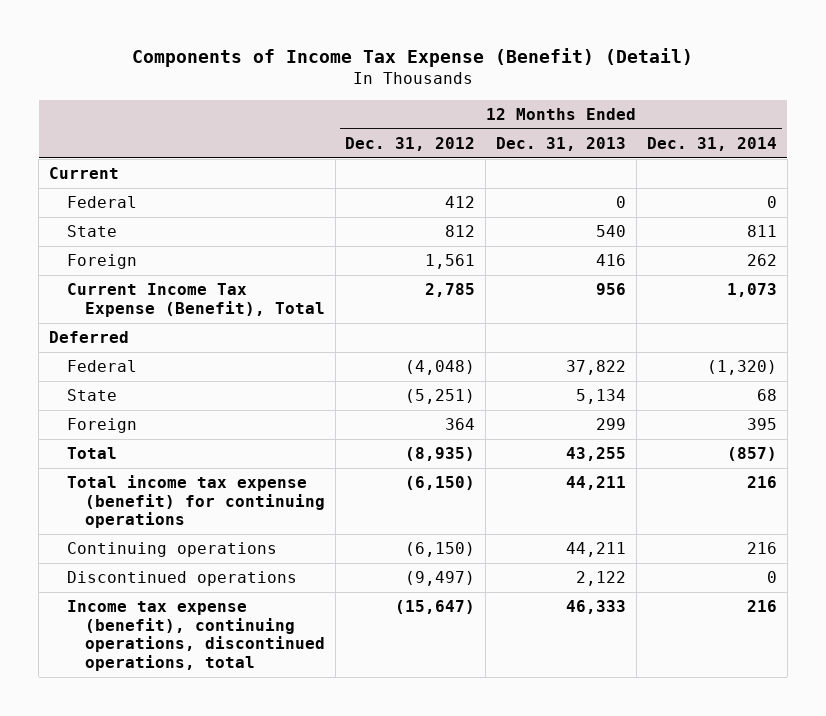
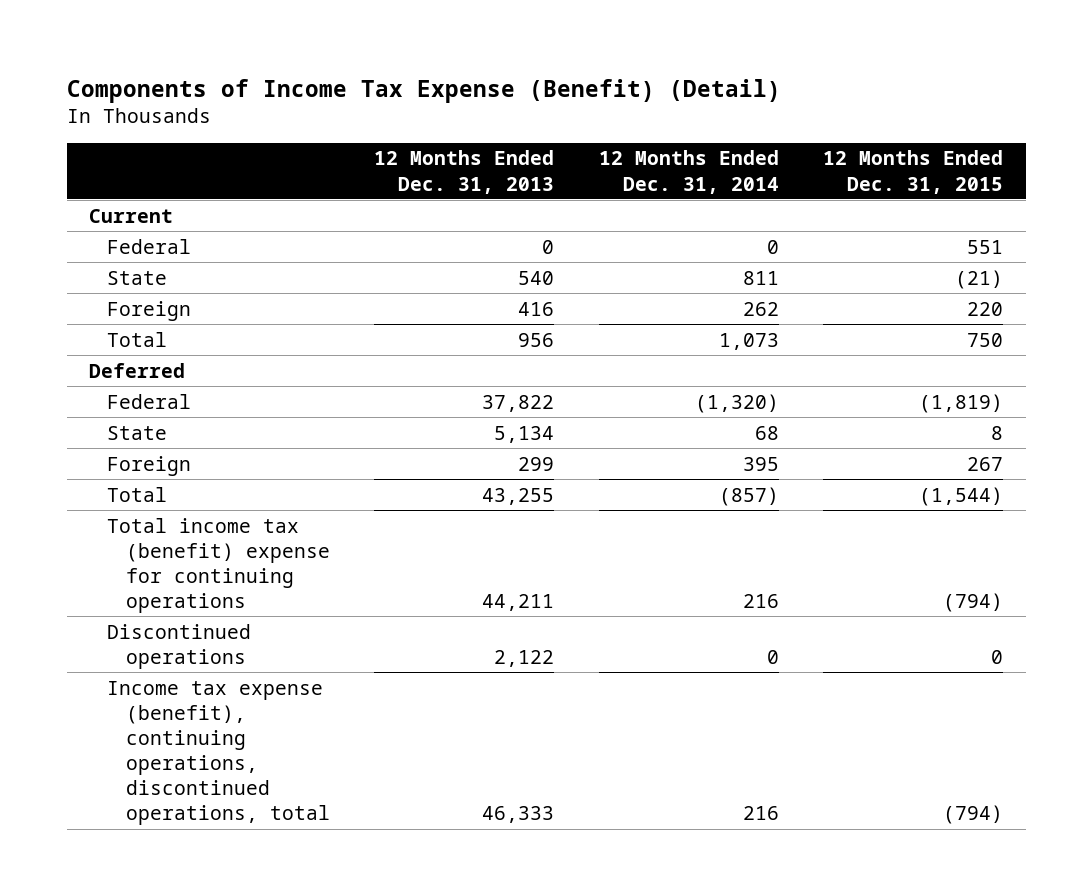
[345,137,476,152] Dec. 31, 2012 -> none
none -> [823,150,1004,194] 12 Months Ended Dec. 31, 2015
[66,283,325,317] Current Income Tax Expense (Benefit), Total -> [107,331,168,347] Total
[66,542,277,558] Continuing operations -> none
[66,475,325,529] Total income tax expense (benefit) for continuing operations -> [107,517,330,613] Total income tax (benefit) expense for continuing operations

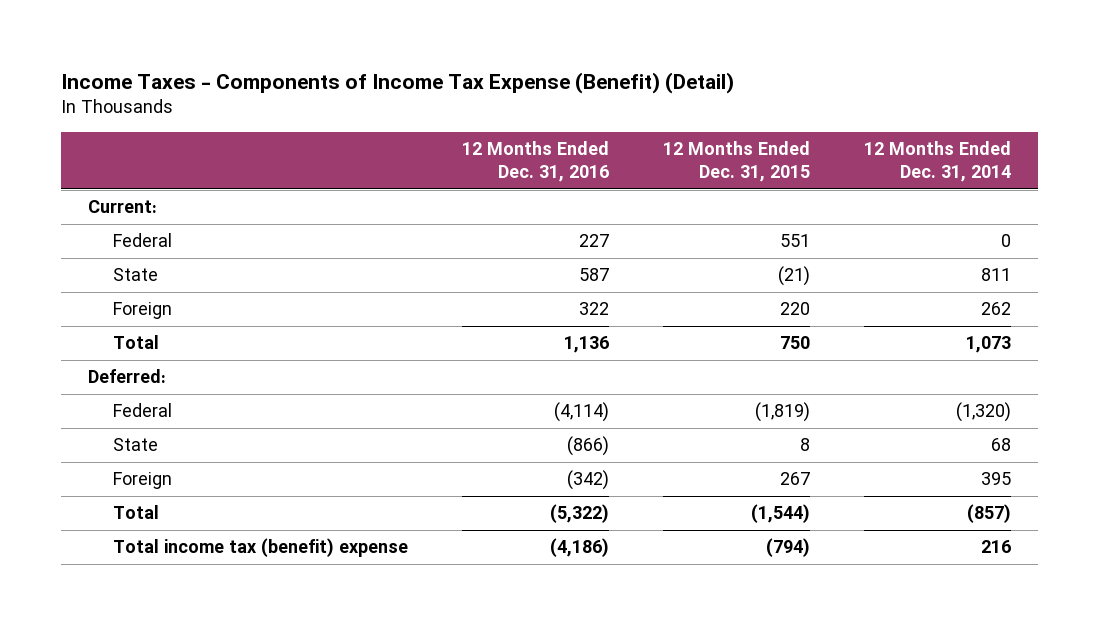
[66,78,781,103] Components of Income Tax Expense (Benefit) (Detail) -> [60,71,734,94] Income Taxes - Components of Income Tax Expense (Benefit) (Detail)
[374,150,555,194] 12 Months Ended Dec. 31, 2013 -> none
none -> [461,140,609,183] 12 Months Ended Dec. 31, 2016
[88,208,173,223] Current -> [87,200,157,214] Current:
[88,362,185,378] Deferred -> [87,369,166,384] Deferred:
[107,623,252,669] Discontinued operations -> none
[107,680,330,826] Income tax expense (benefit), continuing operations, discontinued operations, total -> none
[107,517,330,613] Total income tax (benefit) expense for continuing operations -> [112,538,408,558] Total income tax (benefit) expense

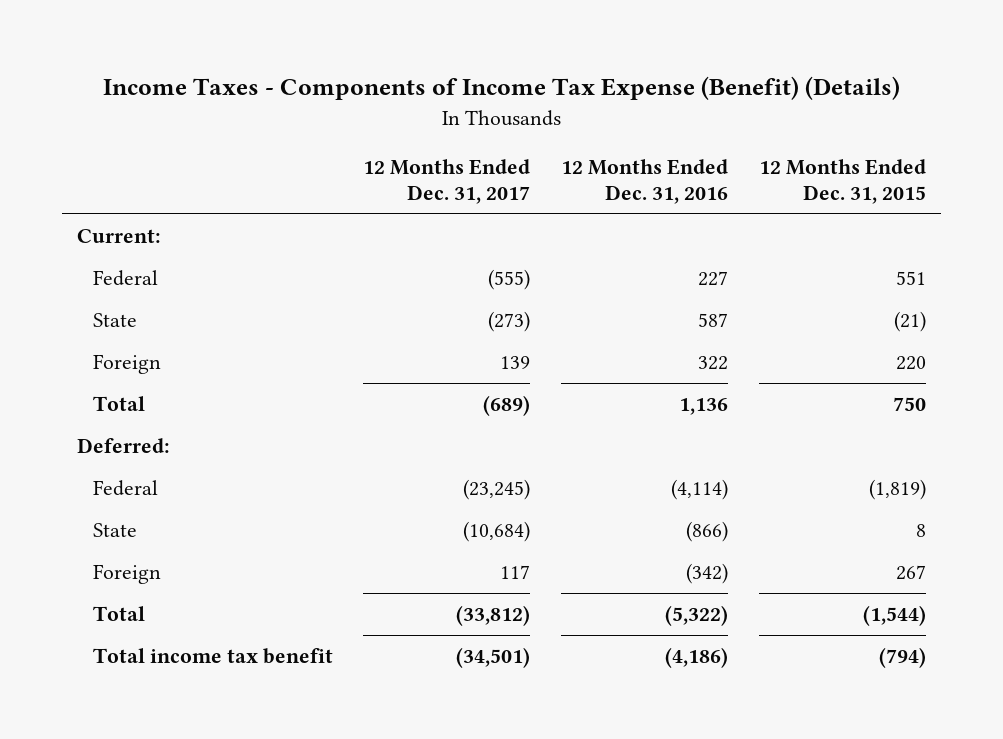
[60,71,734,94] Income Taxes - Components of Income Tax Expense (Benefit) (Detail) -> [102,76,900,101] Income Taxes - Components of Income Tax Expense (Benefit) (Details)
[863,140,1011,183] 12 Months Ended Dec. 31, 2014 -> none
none -> [363,159,531,204] 12 Months Ended Dec. 31, 2017
[112,538,408,558] Total income tax (benefit) expense -> [92,647,333,664] Total income tax benefit

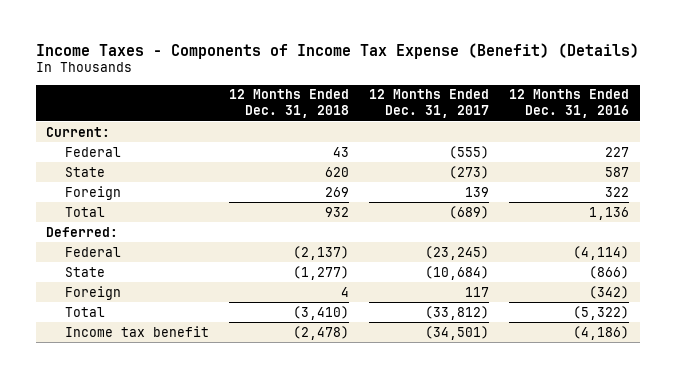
[759,159,927,204] 12 Months Ended Dec. 31, 2015 -> none
none -> [229,89,350,119] 12 Months Ended Dec. 31, 2018
[92,647,333,664] Total income tax benefit -> [65,325,210,337] Income tax benefit

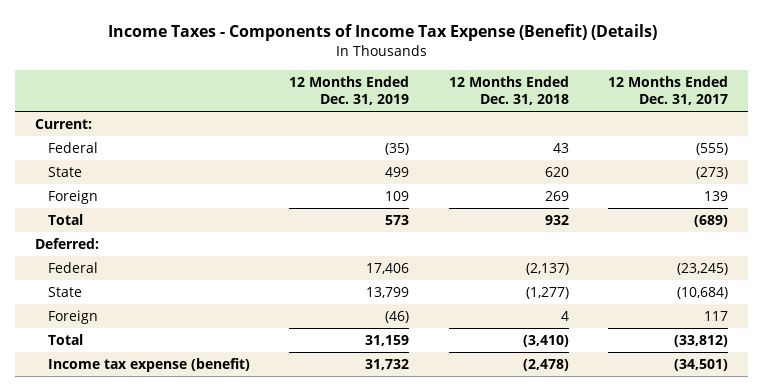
[509,89,630,119] 12 Months Ended Dec. 31, 2016 -> none
none -> [289,76,410,106] 12 Months Ended Dec. 31, 2019
[65,325,210,337] Income tax benefit -> [47,358,250,373] Income tax expense (benefit)

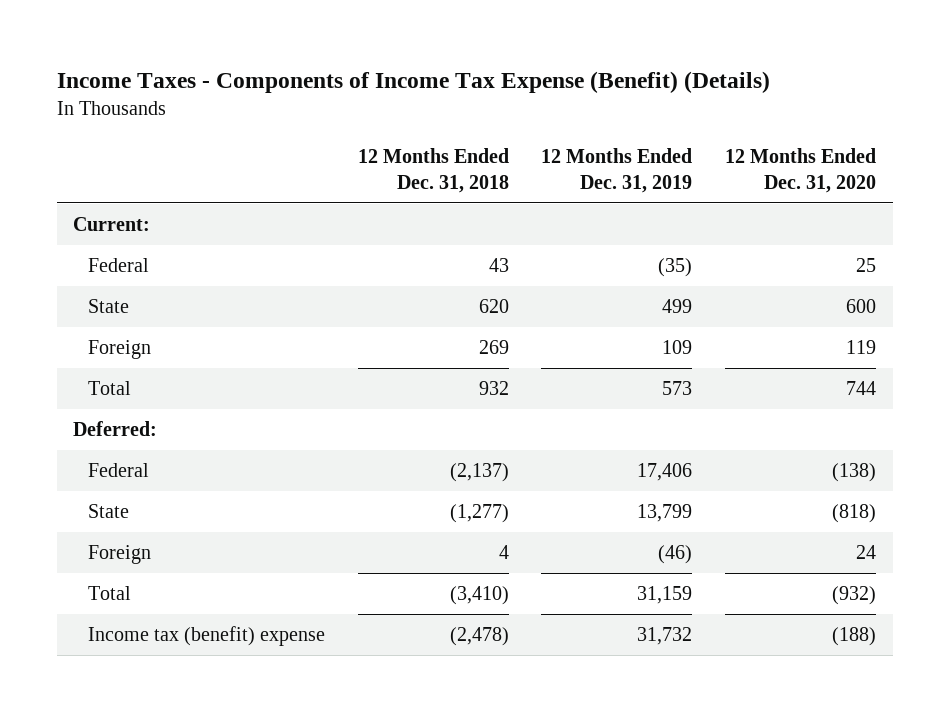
[608,76,729,106] 12 Months Ended Dec. 31, 2017 -> none
none -> [725,147,877,193] 12 Months Ended Dec. 31, 2020
[47,358,250,373] Income tax expense (benefit) -> [87,626,325,647] Income tax (benefit) expense

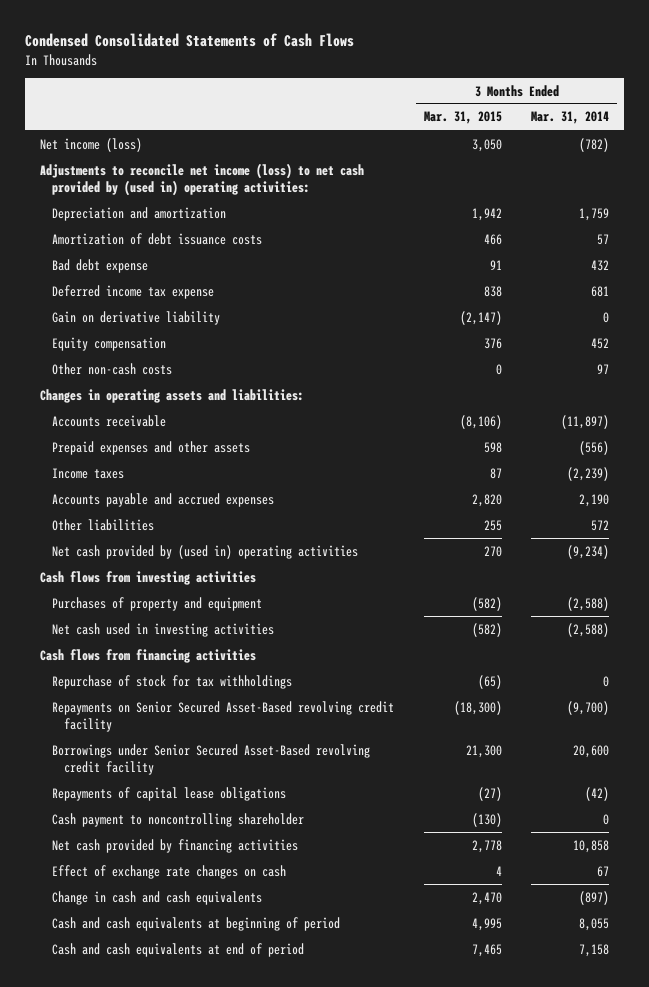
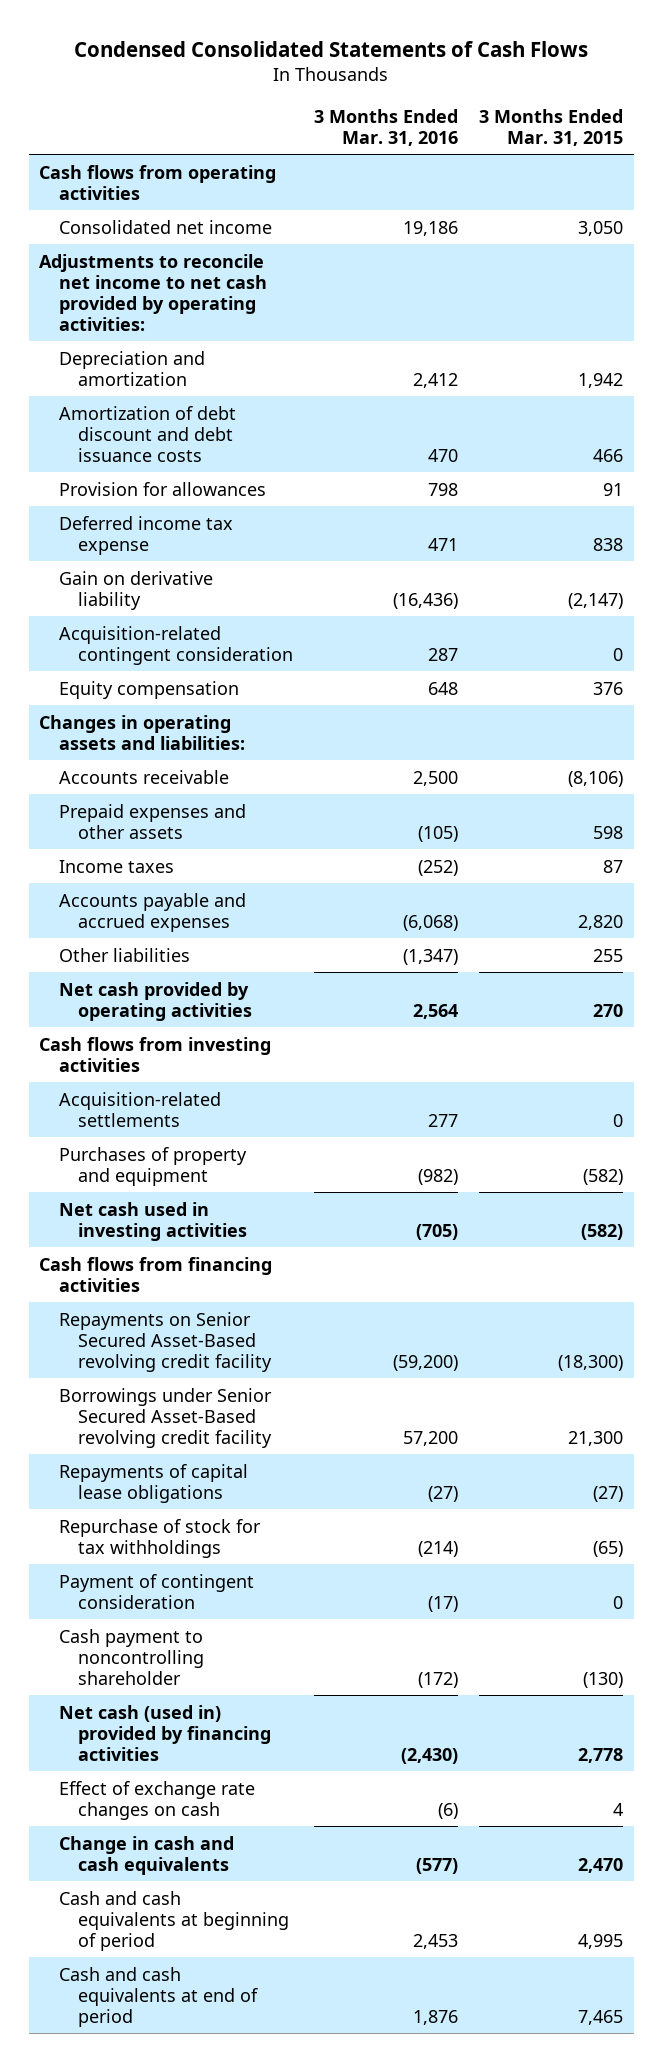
[531,111,610,125] Mar. 31, 2014 -> none
none -> [314,108,459,146] 3 Months Ended Mar. 31, 2016
none -> [39,164,277,200] Cash flows from operating activities
[40,137,143,152] Net income (loss) -> [58,219,272,234] Consolidated net income
[40,162,365,196] Adjustments to reconcile net income (loss) to net cash provided by (used in) operating activities: -> [39,253,267,331] Adjustments to reconcile net income to net cash provided by operating activities:
[52,258,149,273] Bad debt expense -> none
[52,232,263,245] Amortization of debt issuance costs -> [58,405,236,462] Amortization of debt discount and debt issuance costs
none -> [58,481,266,496] Provision for allowances
none -> [58,625,294,665] Acquisition-related contingent consideration
[52,362,173,375] Other non-cash costs -> none
[52,544,359,559] Net cash provided by (used in) operating activities -> [58,981,253,1021] Net cash provided by operating activities
none -> [58,1091,221,1127] Acquisition-related settlements
[52,674,293,689] Repurchase of stock for tax withholdings -> [58,1518,261,1558] Repurchase of stock for tax withholdings
none -> [58,1573,254,1609] Payment of contingent consideration
[52,838,299,853] Net cash provided by financing activities -> [58,1704,272,1761] Net cash (used in) provided by financing activities

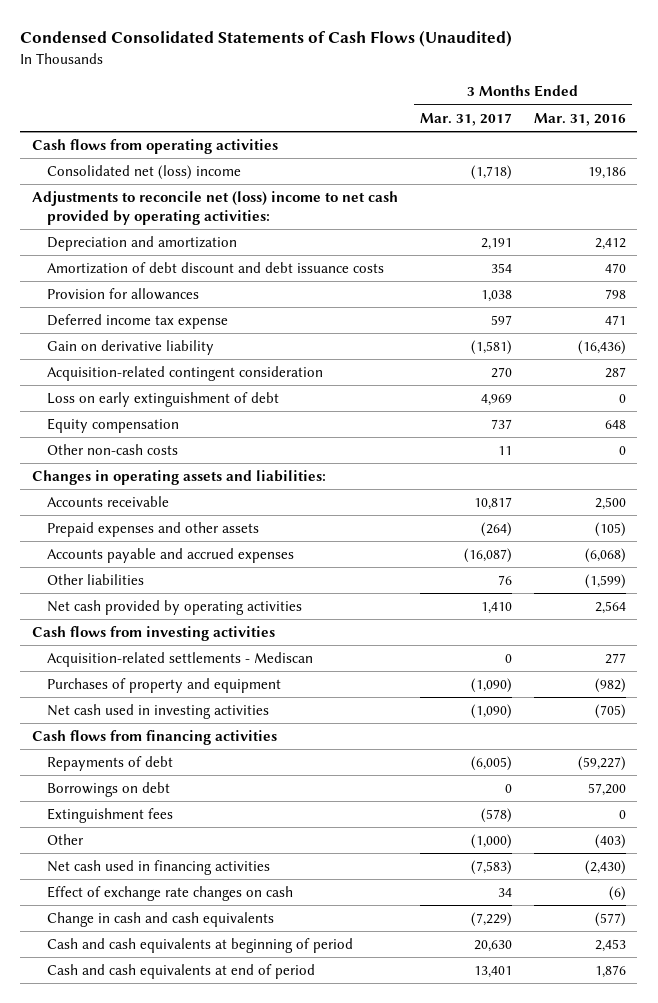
[74,40,589,57] Condensed Consolidated Statements of Cash Flows -> [20,30,513,48] Condensed Consolidated Statements of Cash Flows (Unaudited)
[479,108,624,146] 3 Months Ended Mar. 31, 2015 -> none
none -> [419,112,512,126] Mar. 31, 2017
[58,219,272,234] Consolidated net income -> [46,165,241,181] Consolidated net (loss) income
[39,253,267,331] Adjustments to reconcile net income to net cash provided by operating activities: -> [31,191,398,225] Adjustments to reconcile net (loss) income to net cash provided by operating activities:
none -> [46,392,279,408] Loss on early extinguishment of debt
none -> [46,444,178,456] Other non-cash costs
[58,859,174,873] Income taxes -> none
[403,948,459,965] (1,347) -> [585,574,627,590] (1,599)
[58,1091,221,1127] Acquisition-related settlements -> [46,652,313,668] Acquisition-related settlements - Mediscan
[58,1311,273,1372] Repayments on Senior Secured Asset-Based revolving credit facility -> none
[58,1463,248,1503] Repayments of capital lease obligations -> none
[58,1518,261,1558] Repurchase of stock for tax withholdings -> none
[58,1573,254,1609] Payment of contingent consideration -> none
[58,1628,205,1685] Cash payment to noncontrolling shareholder -> none
none -> [46,756,173,772] Repayments of debt
[58,1387,273,1448] Borrowings under Senior Secured Asset-Based revolving credit facility -> [46,782,170,798] Borrowings on debt
none -> [46,808,173,824] Extinguishment fees
none -> [46,834,84,846] Other
[58,1704,272,1761] Net cash (used in) provided by financing activities -> [46,860,270,876] Net cash used in financing activities

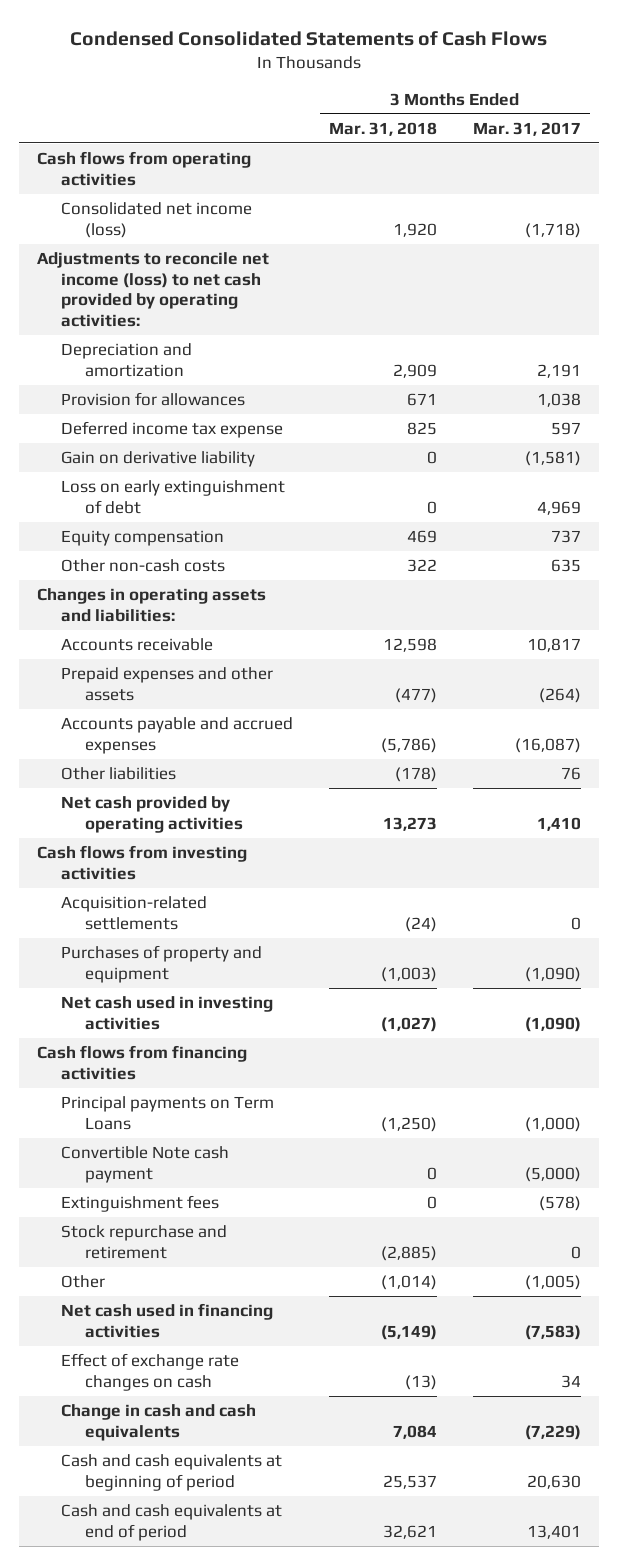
[20,30,513,48] Condensed Consolidated Statements of Cash Flows (Unaudited) -> [69,30,547,46] Condensed Consolidated Statements of Cash Flows
[534,112,627,126] Mar. 31, 2016 -> none
none -> [328,121,437,136] Mar. 31, 2018
[46,165,241,181] Consolidated net (loss) income -> [60,201,252,238] Consolidated net income (loss)
[31,191,398,225] Adjustments to reconcile net (loss) income to net cash provided by operating activities: -> [36,251,269,328] Adjustments to reconcile net income (loss) to net cash provided by operating activities:
[46,262,384,275] Amortization of debt discount and debt issuance costs -> none
[46,366,323,382] Acquisition-related contingent consideration -> none
[497,446,512,456] 11 -> [550,558,581,572] 635
[46,652,313,668] Acquisition-related settlements - Mediscan -> [60,895,207,930] Acquisition-related settlements
[46,756,173,772] Repayments of debt -> none
[46,782,170,798] Borrowings on debt -> none
none -> [60,1095,274,1130] Principal payments on Term Loans
none -> [60,1145,229,1183] Convertible Note cash payment
none -> [60,1224,227,1259] Stock repurchase and retirement
[470,834,512,850] (1,000) -> [524,1274,581,1290] (1,005)

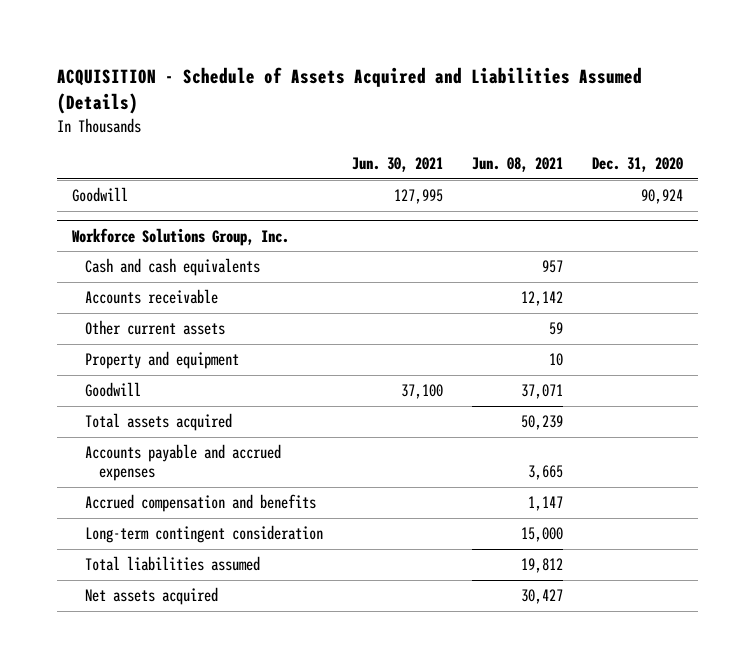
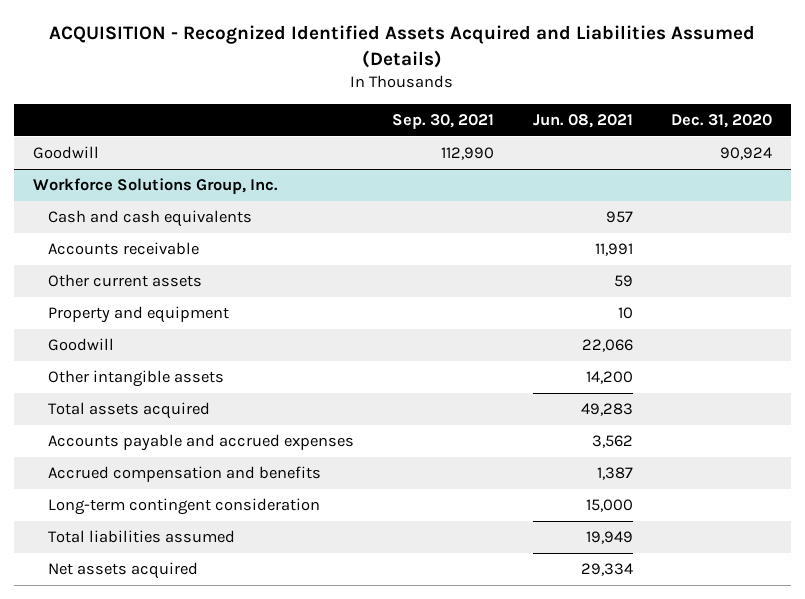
[57,67,643,115] ACQUISITION - Schedule of Assets Acquired and Liabilities Assumed (Details) -> [49,25,756,69] ACQUISITION - Recognized Identified Assets Acquired and Liabilities Assumed (Details)
[352,157,444,173] Jun. 30, 2021 -> none
none -> [392,113,495,129] Sep. 30, 2021
[521,291,564,307] 12,142 -> [594,243,633,257] 11,991
[521,384,564,400] 37,071 -> [581,339,633,353] 22,066
none -> [48,370,225,388] Other intangible assets
[521,415,564,431] 50,239 -> [580,403,633,417] 49,283
[528,465,564,481] 3,665 -> [591,435,633,449] 3,562
[528,496,564,512] 1,147 -> [596,467,633,481] 1,387
[521,558,564,574] 19,812 -> [585,531,633,545] 19,949
[521,589,564,605] 30,427 -> [580,563,633,577] 29,334

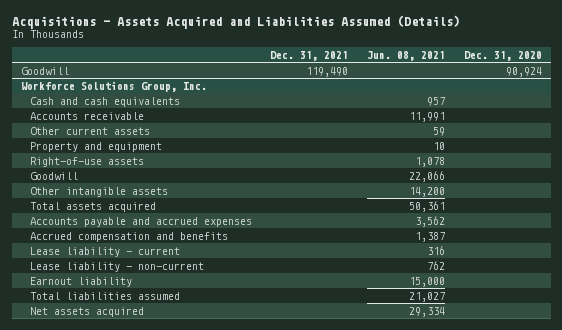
[49,25,756,69] ACQUISITION - Recognized Identified Assets Acquired and Liabilities Assumed (Details) -> [11,14,460,29] Acquisitions - Assets Acquired and Liabilities Assumed (Details)
[392,113,495,129] Sep. 30, 2021 -> none
none -> [270,50,349,61] Dec. 31, 2021
none -> [29,156,144,167] Right-of-use assets
[580,403,633,417] 49,283 -> [408,200,445,212] 50,361
none -> [29,246,180,257] Lease liability - current
none -> [29,261,204,272] Lease liability - non-current
[48,498,321,516] Long-term contingent consideration -> [29,276,132,287] Earnout liability
[585,531,633,545] 19,949 -> [408,291,445,302] 21,027

